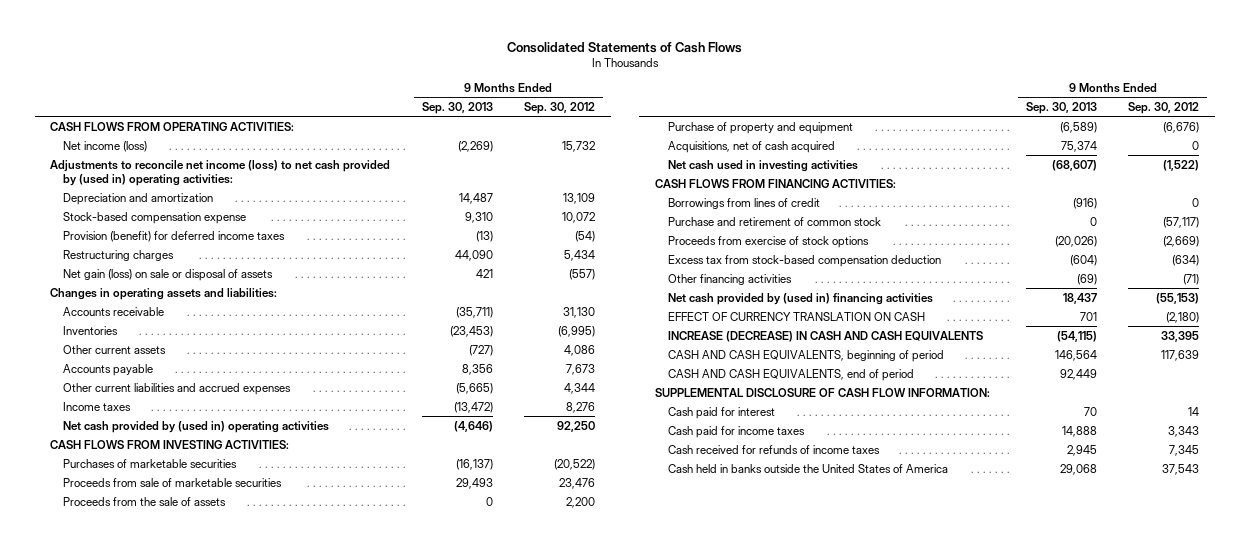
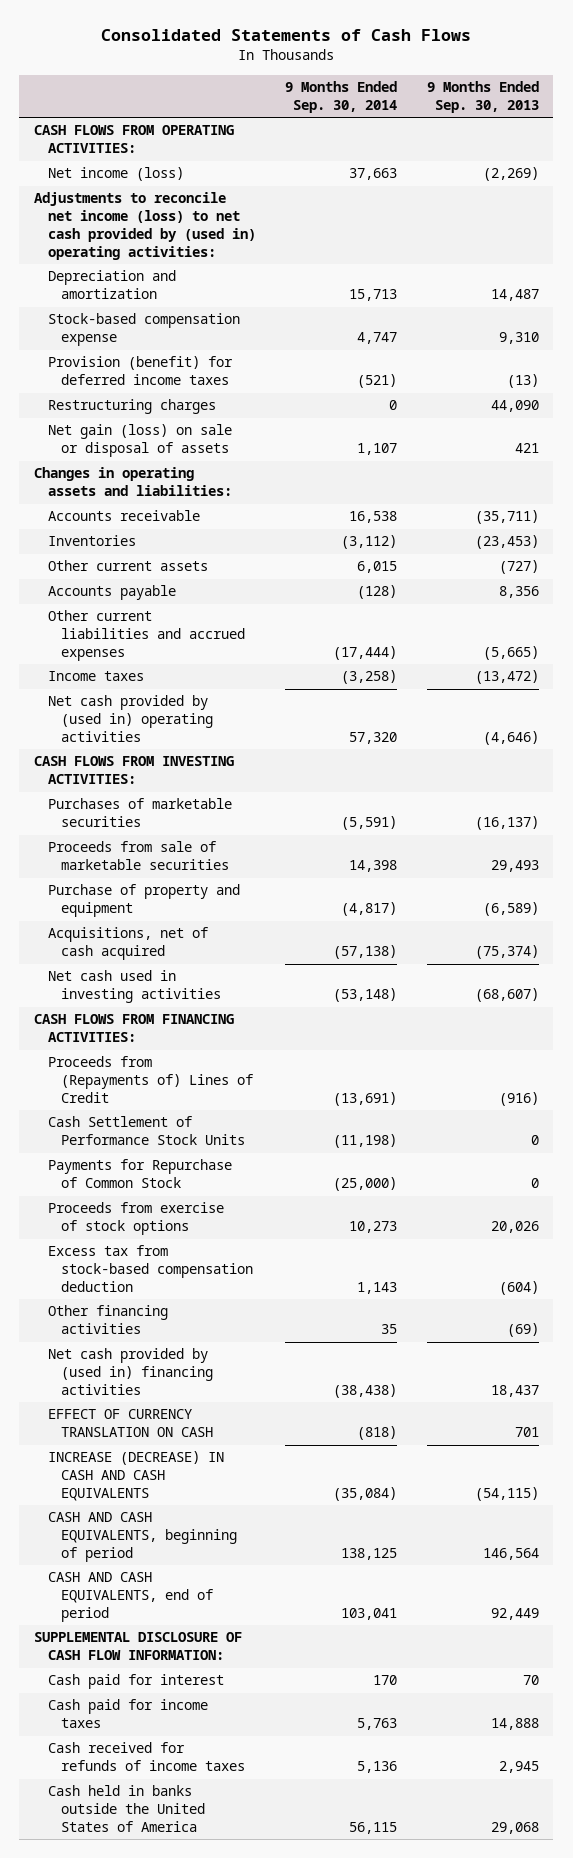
[524,101,596,114] Sep. 30, 2012 -> none
none -> [285,80,398,113] 9 Months Ended Sep. 30, 2014
[63,496,227,506] Proceeds from the sale of assets -> none
[1061,140,1098,152] 75,374 -> [474,945,539,960] (75,374)
[667,197,820,209] Borrowings from lines of credit -> [47,1056,254,1104] Proceeds from (Repayments of) Lines of Credit
none -> [47,1116,246,1146] Cash Settlement of Performance Stock Units
[667,216,881,226] Purchase and retirement of common stock -> [47,1159,232,1189] Payments for Repurchase of Common Stock
[1055,235,1098,247] (20,026) -> [490,1221,539,1234] 20,026

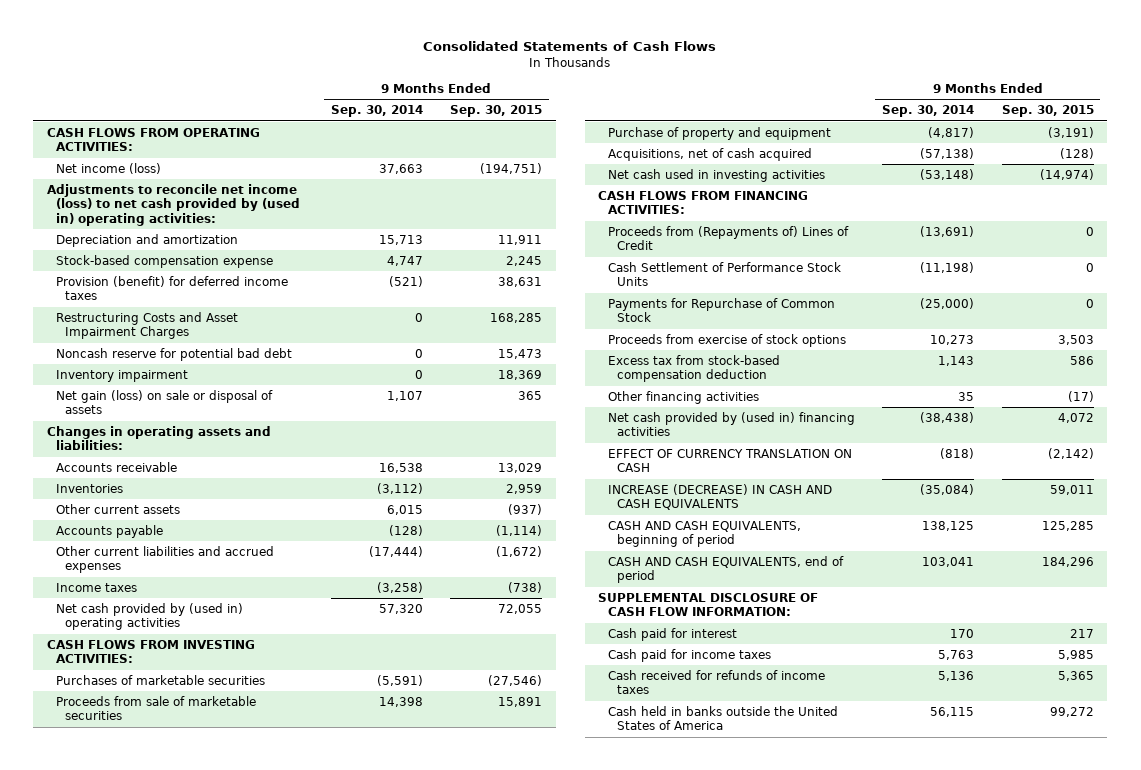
[426,80,539,113] 9 Months Ended Sep. 30, 2013 -> none
none -> [450,105,543,118] Sep. 30, 2015
[47,399,216,415] Restructuring charges -> [56,311,239,340] Restructuring Costs and Asset Impairment Charges
none -> [56,347,293,361] Noncash reserve for potential bad debt
none -> [56,369,189,382] Inventory impairment

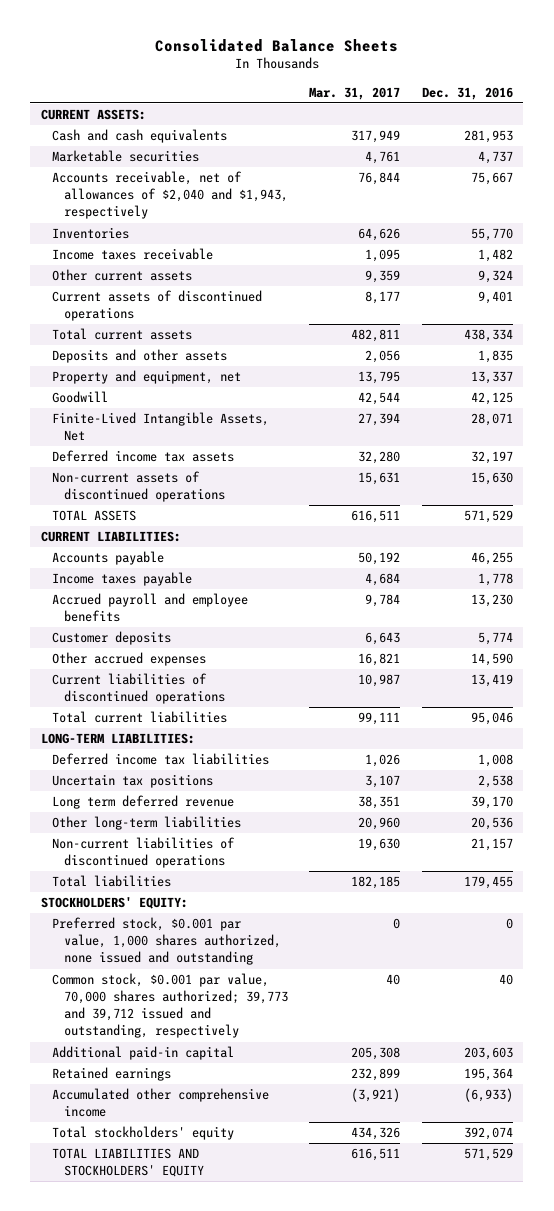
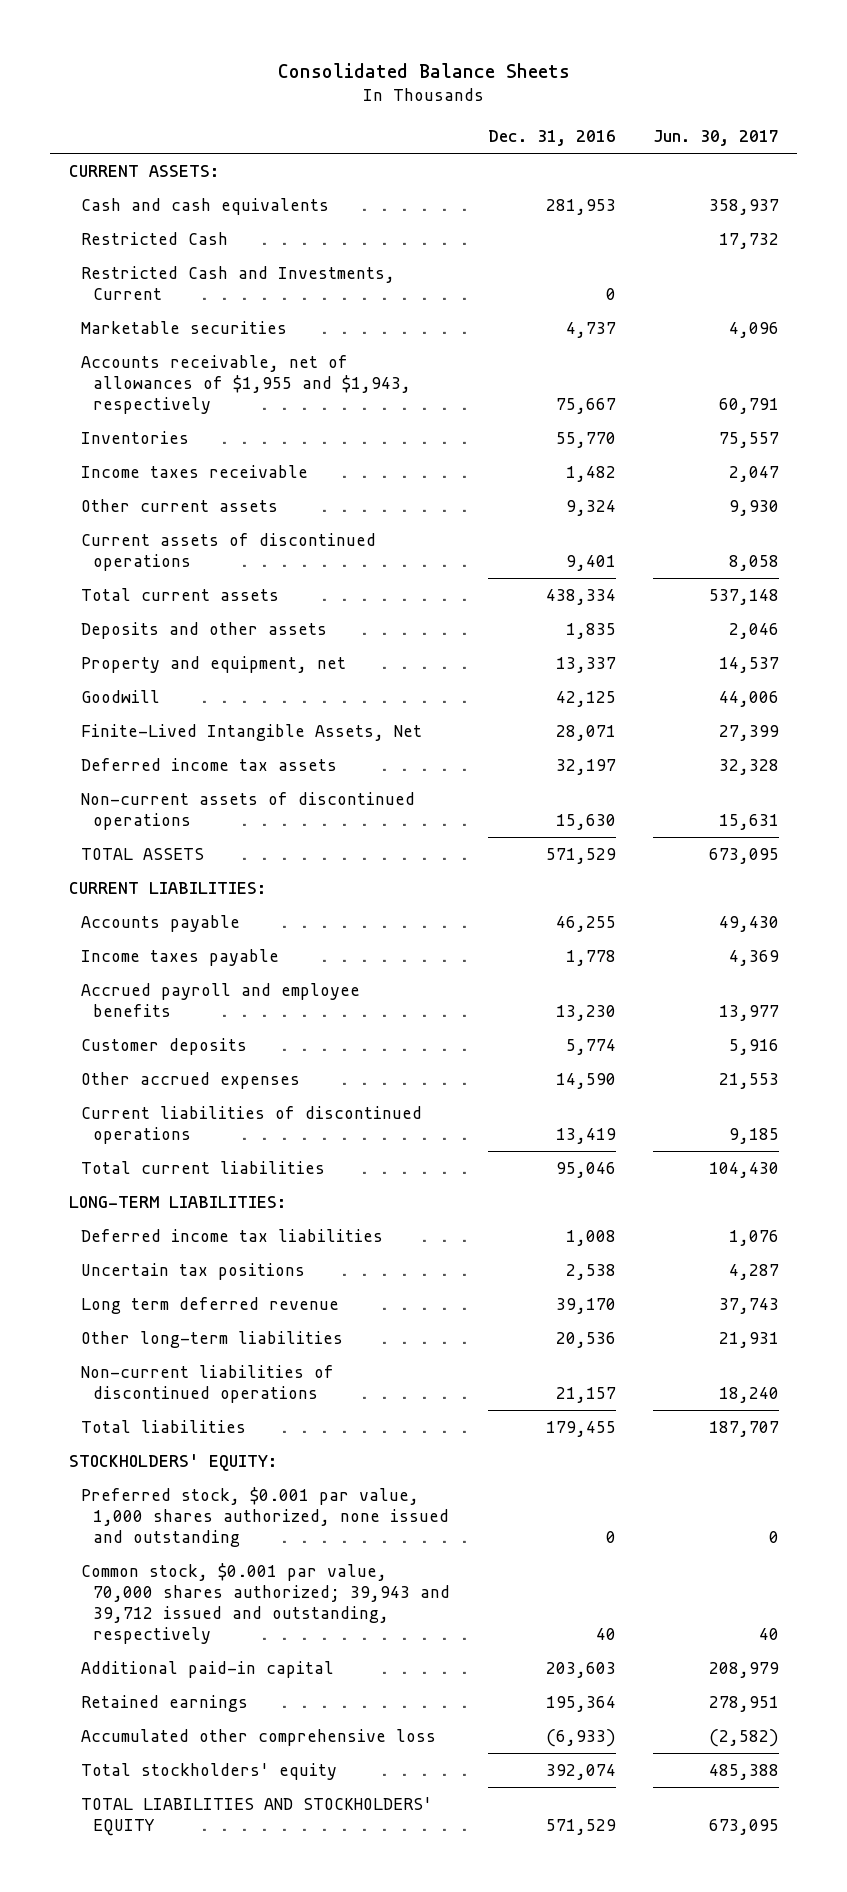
[309,86,401,100] Mar. 31, 2017 -> none
none -> [652,130,779,147] Jun. 30, 2017
none -> [81,232,229,246] Restricted Cash
none -> [81,266,396,301] Restricted Cash and Investments, Current
[52,171,288,220] Accounts receivable, net of allowances of $2,040 and $1,943, respectively -> [81,355,412,414] Accounts receivable, net of allowances of $1,955 and $1,943, respectively
[52,973,288,1039] Common stock, $0.001 par value, 70,000 shares authorized; 39,773 and 39,712 issued and outstanding, respectively -> [81,1563,451,1644] Common stock, $0.001 par value, 70,000 shares authorized; 39,943 and 39,712 issued and outstanding, respectively
[52,1088,270,1118] Accumulated other comprehensive income -> [81,1729,437,1747] Accumulated other comprehensive loss

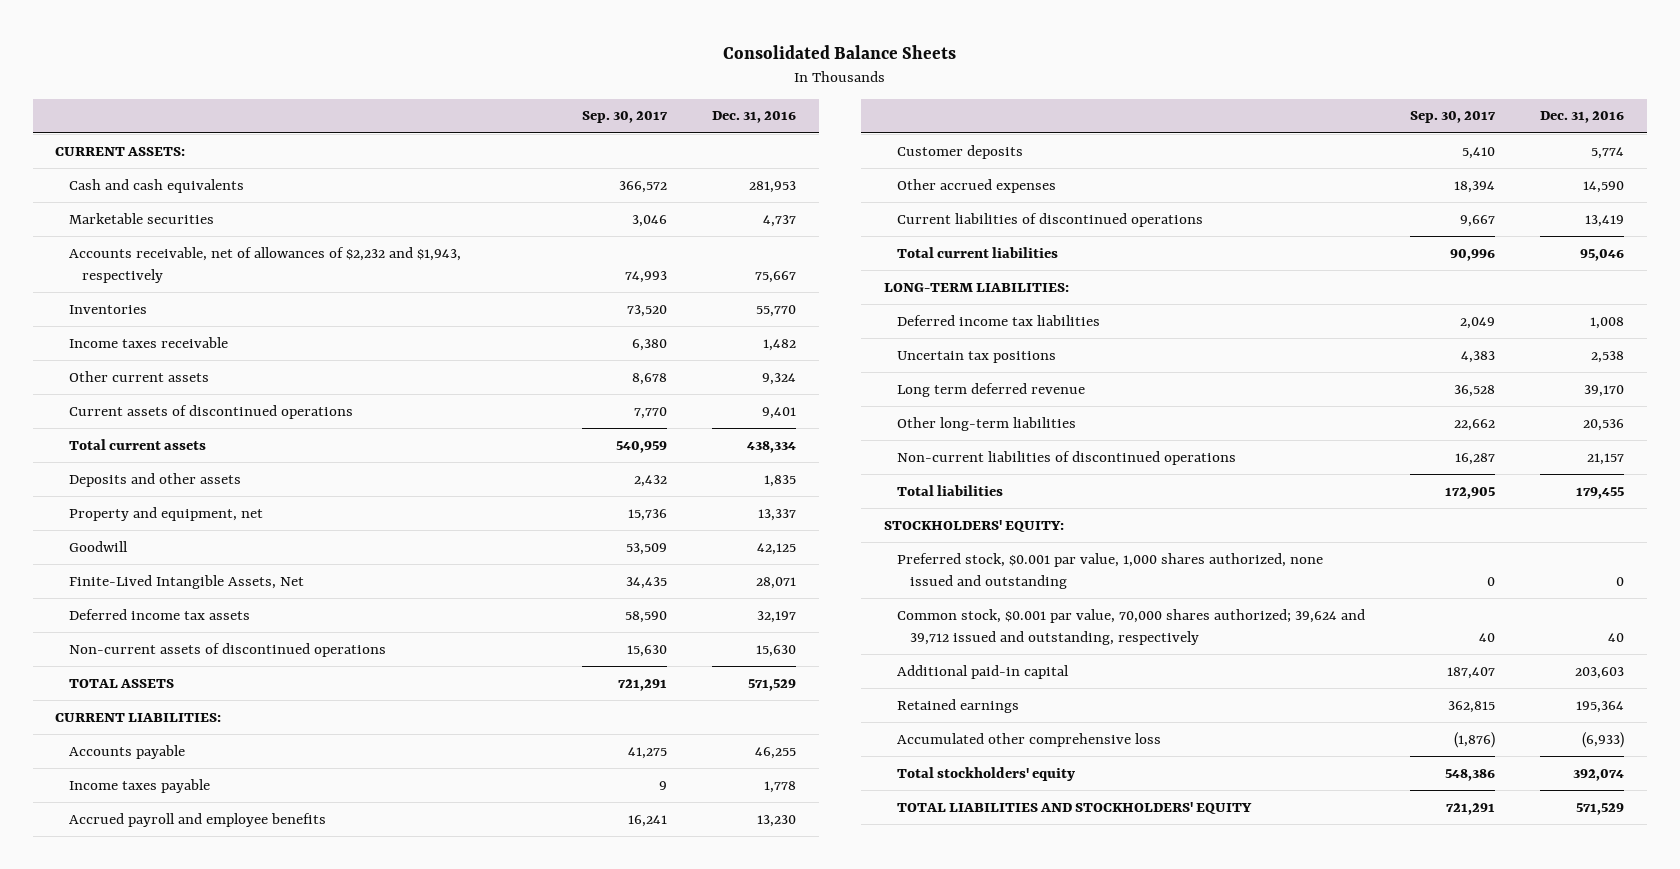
[652,130,779,147] Jun. 30, 2017 -> none
none -> [581,111,668,124] Sep. 30, 2017
[81,232,229,246] Restricted Cash -> none
[81,266,396,301] Restricted Cash and Investments, Current -> none
[81,355,412,414] Accounts receivable, net of allowances of $1,955 and $1,943, respectively -> [68,246,461,283] Accounts receivable, net of allowances of $2,232 and $1,943, respectively
[81,1563,451,1644] Common stock, $0.001 par value, 70,000 shares authorized; 39,943 and 39,712 issued and outstanding, respectively -> [896,608,1365,645] Common stock, $0.001 par value, 70,000 shares authorized; 39,624 and 39,712 issued and outstanding, respectively

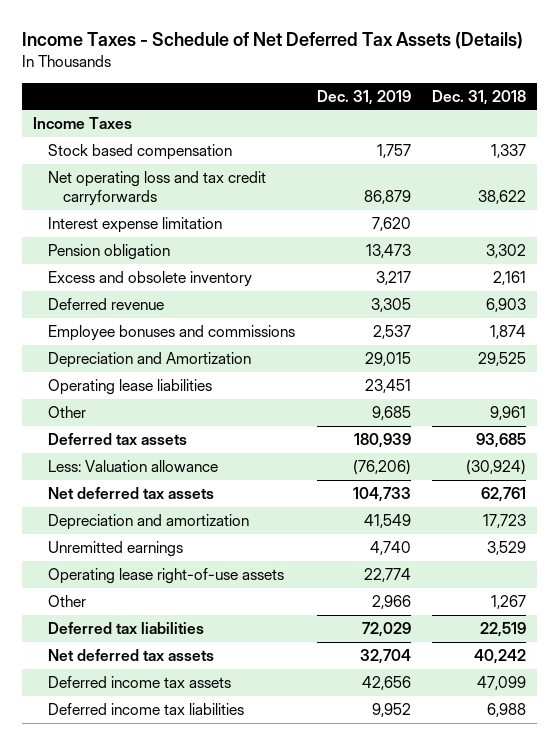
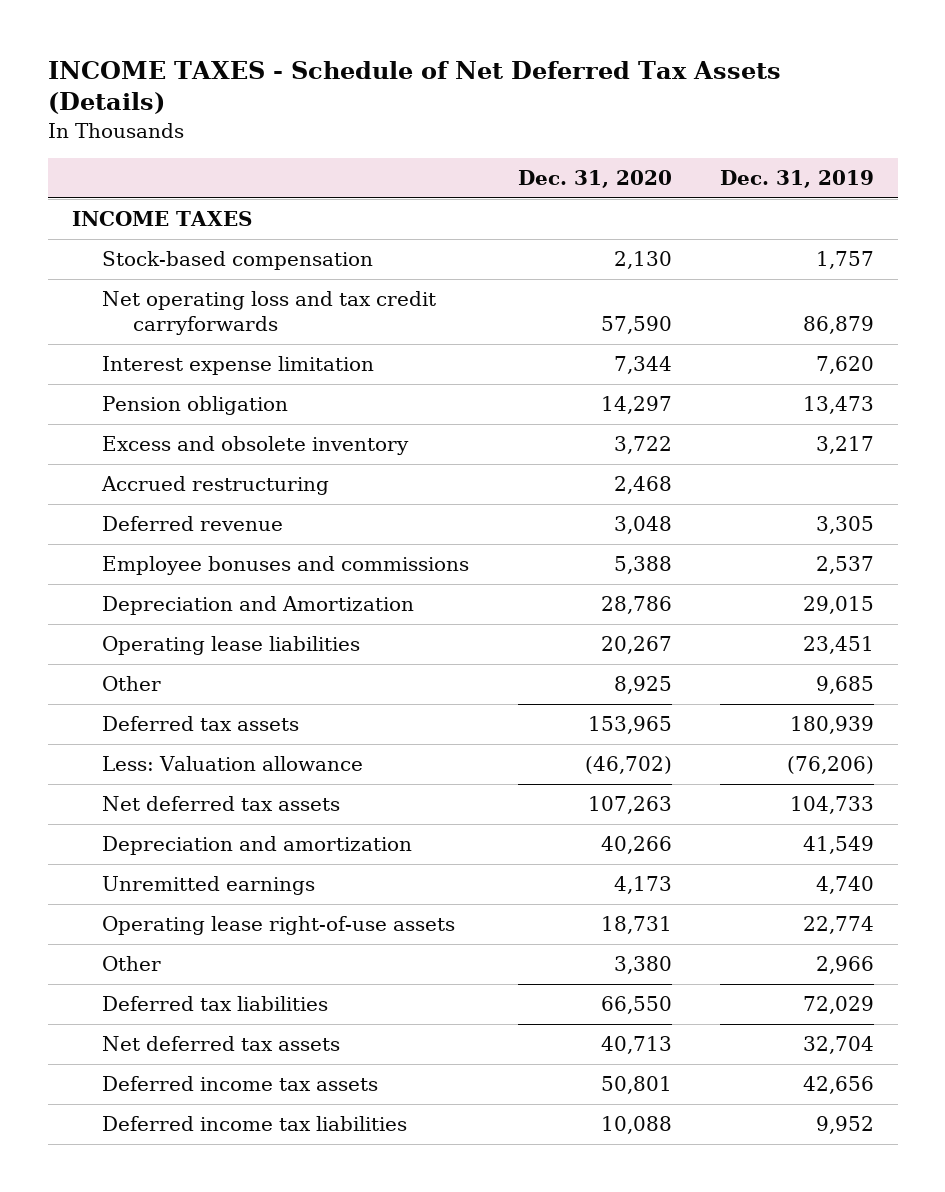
[22,32,524,50] Income Taxes - Schedule of Net Deferred Tax Assets (Details) -> [47,60,781,115] INCOME TAXES - Schedule of Net Deferred Tax Assets (Details)
[431,89,526,105] Dec. 31, 2018 -> none
none -> [517,170,672,189] Dec. 31, 2020
[33,117,133,130] Income Taxes -> [71,211,252,227] INCOME TAXES
[48,144,233,161] Stock based compensation -> [102,251,374,271] Stock-based compensation
none -> [101,476,330,496] Accrued restructuring

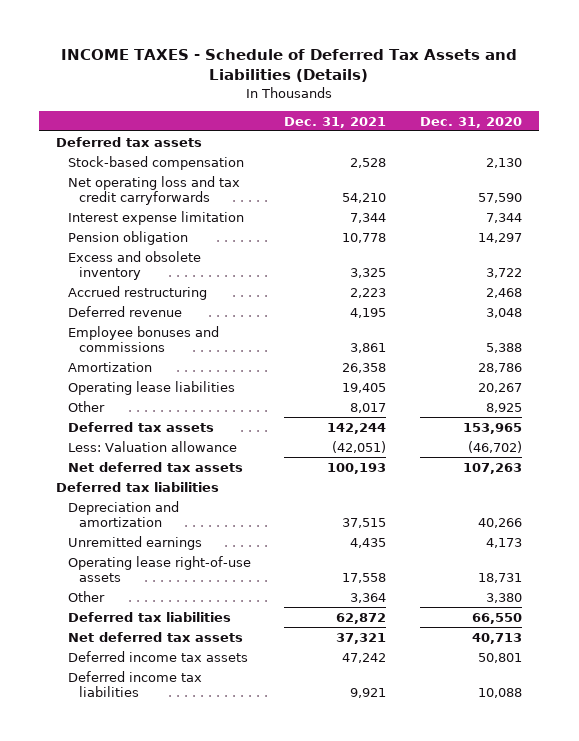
[47,60,781,115] INCOME TAXES - Schedule of Net Deferred Tax Assets (Details) -> [61,48,518,83] INCOME TAXES - Schedule of Deferred Tax Assets and Liabilities (Details)
[719,170,874,189] Dec. 31, 2019 -> none
none -> [284,116,387,128] Dec. 31, 2021
[71,211,252,227] INCOME TAXES -> none
none -> [56,136,203,147] Deferred tax assets
[102,596,415,616] Depreciation and Amortization -> [67,361,152,372] Amortization
none -> [56,481,220,492] Deferred tax liabilities

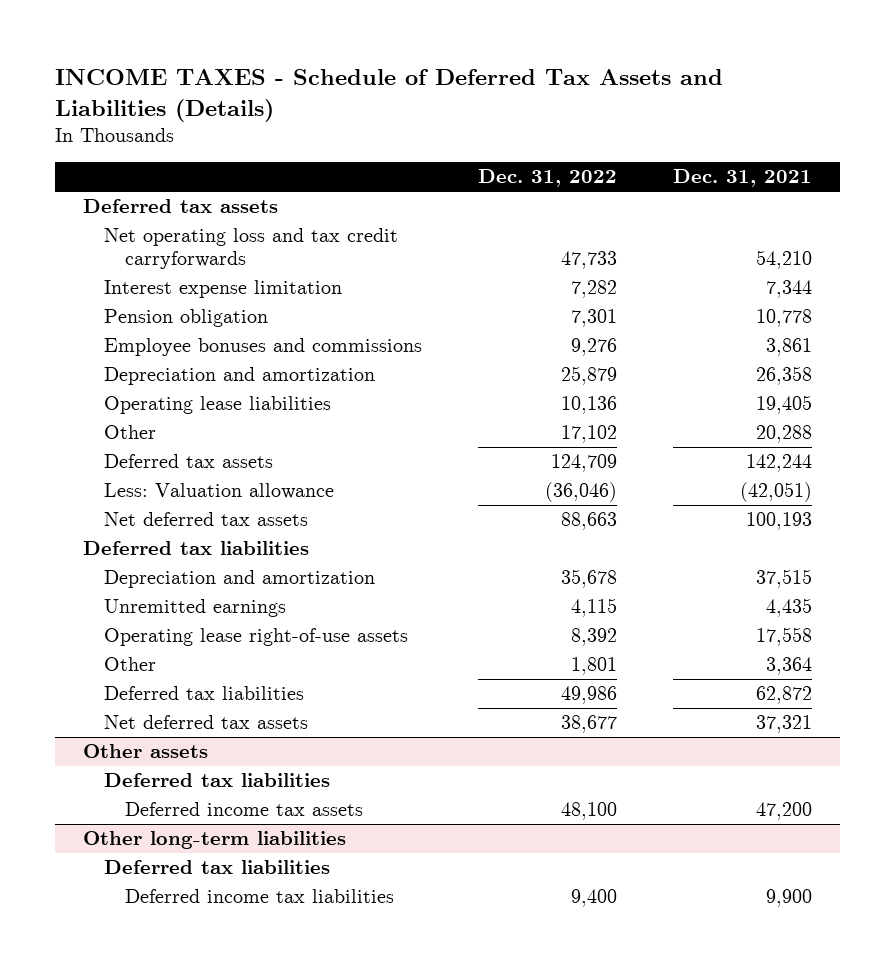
[420,116,523,128] Dec. 31, 2020 -> none
none -> [478,169,618,188] Dec. 31, 2022
[67,155,244,170] Stock-based compensation -> none
[67,250,201,280] Excess and obsolete inventory -> none
[67,285,207,300] Accrued restructuring -> none
[67,305,182,317] Deferred revenue -> none
[67,361,152,372] Amortization -> [103,367,375,386] Depreciation and amortization
[350,402,387,413] 8,017 -> [756,425,813,444] 20,288
none -> [82,744,208,759] Other assets
none -> [103,773,330,788] Deferred tax liabilities
[342,652,387,663] 47,242 -> [756,802,813,821] 47,200
none -> [82,831,346,850] Other long-term liabilities
none -> [103,860,330,875] Deferred tax liabilities
[350,687,387,698] 9,921 -> [766,889,813,908] 9,900

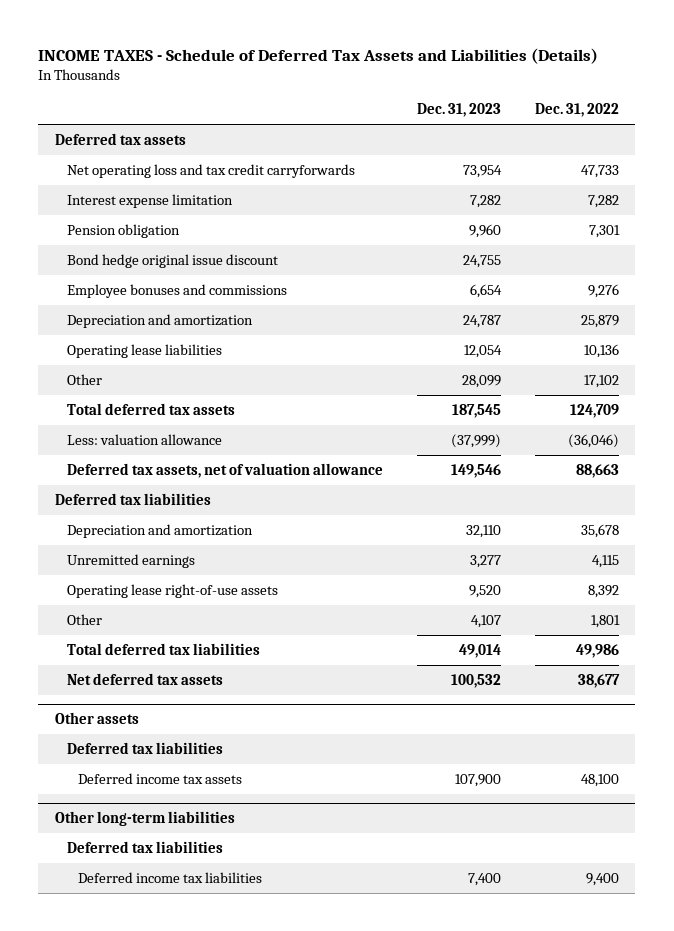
[673,169,813,188] Dec. 31, 2021 -> none
none -> [416,103,501,118] Dec. 31, 2023
none -> [66,253,278,268] Bond hedge original issue discount
[103,454,273,469] Deferred tax assets -> [66,402,235,415] Total deferred tax assets
[103,483,334,500] Less: Valuation allowance -> [66,433,222,445] Less: valuation allowance
[103,512,308,527] Net deferred tax assets -> [66,462,383,478] Deferred tax assets, net of valuation allowance
[103,686,304,701] Deferred tax liabilities -> [66,642,260,655] Total deferred tax liabilities

